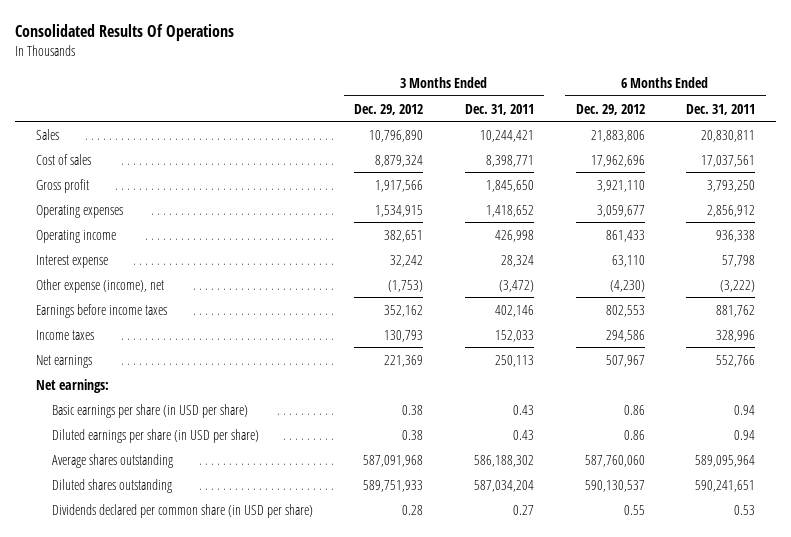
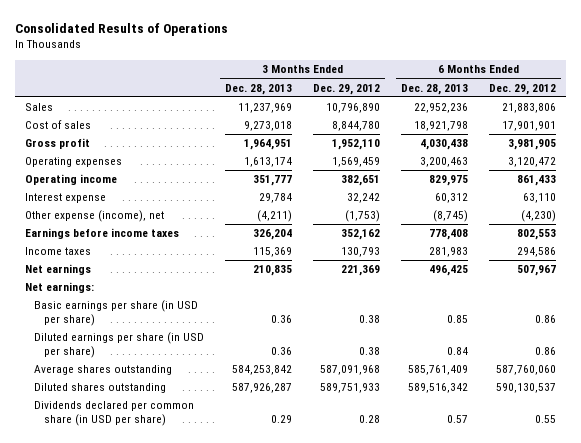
[15,24,235,42] Consolidated Results Of Operations -> [14,22,228,36] Consolidated Results of Operations
[464,103,534,115] Dec. 31, 2011 -> none
[686,103,756,115] Dec. 31, 2011 -> none
none -> [225,83,293,95] Dec. 28, 2013
none -> [401,83,469,95] Dec. 28, 2013
[375,154,424,167] 8,879,324 -> [332,121,381,132] 8,844,780
[590,154,645,167] 17,962,696 -> [502,121,557,132] 17,901,901
[375,179,424,192] 1,917,566 -> [332,139,381,151] 1,952,110
[596,179,645,192] 3,921,110 -> [508,139,557,151] 3,981,905
[375,204,424,217] 1,534,915 -> [332,157,381,168] 1,569,459
[596,204,645,217] 3,059,677 -> [508,157,557,168] 3,120,472

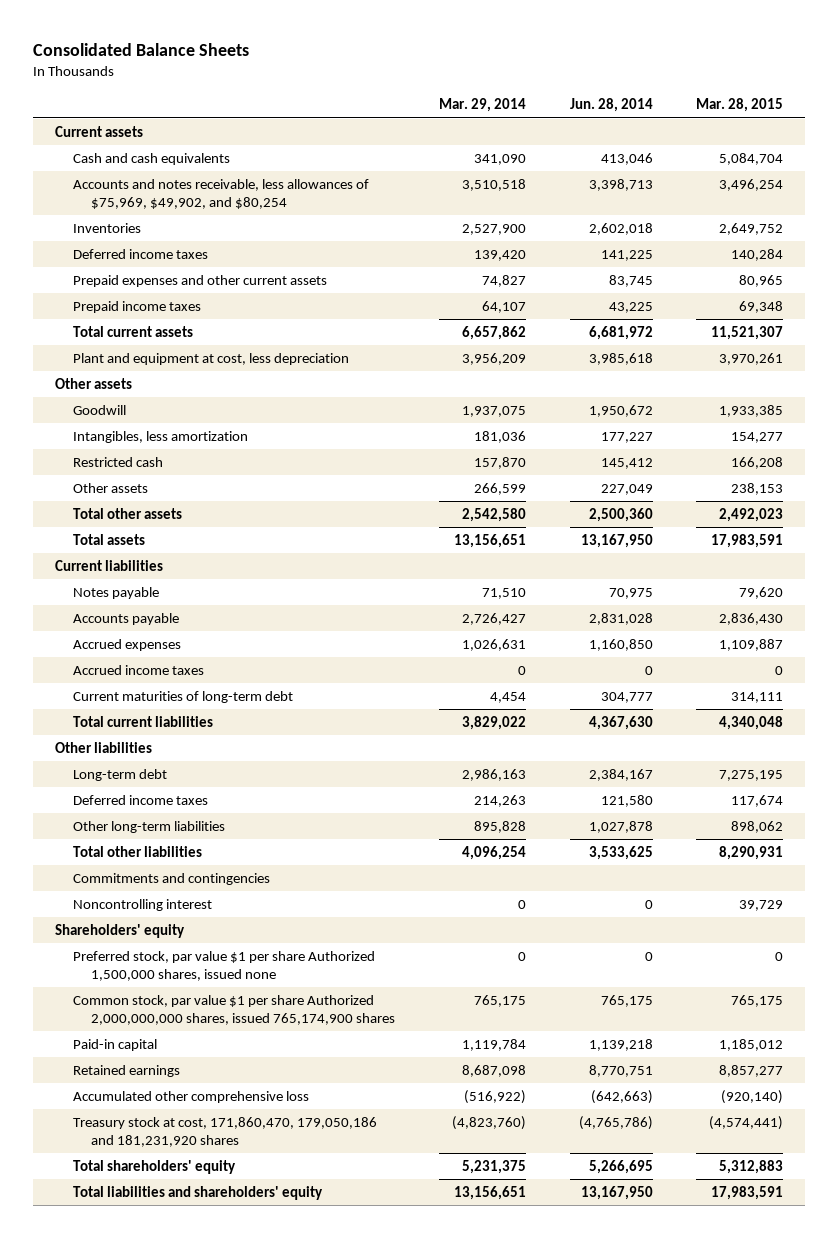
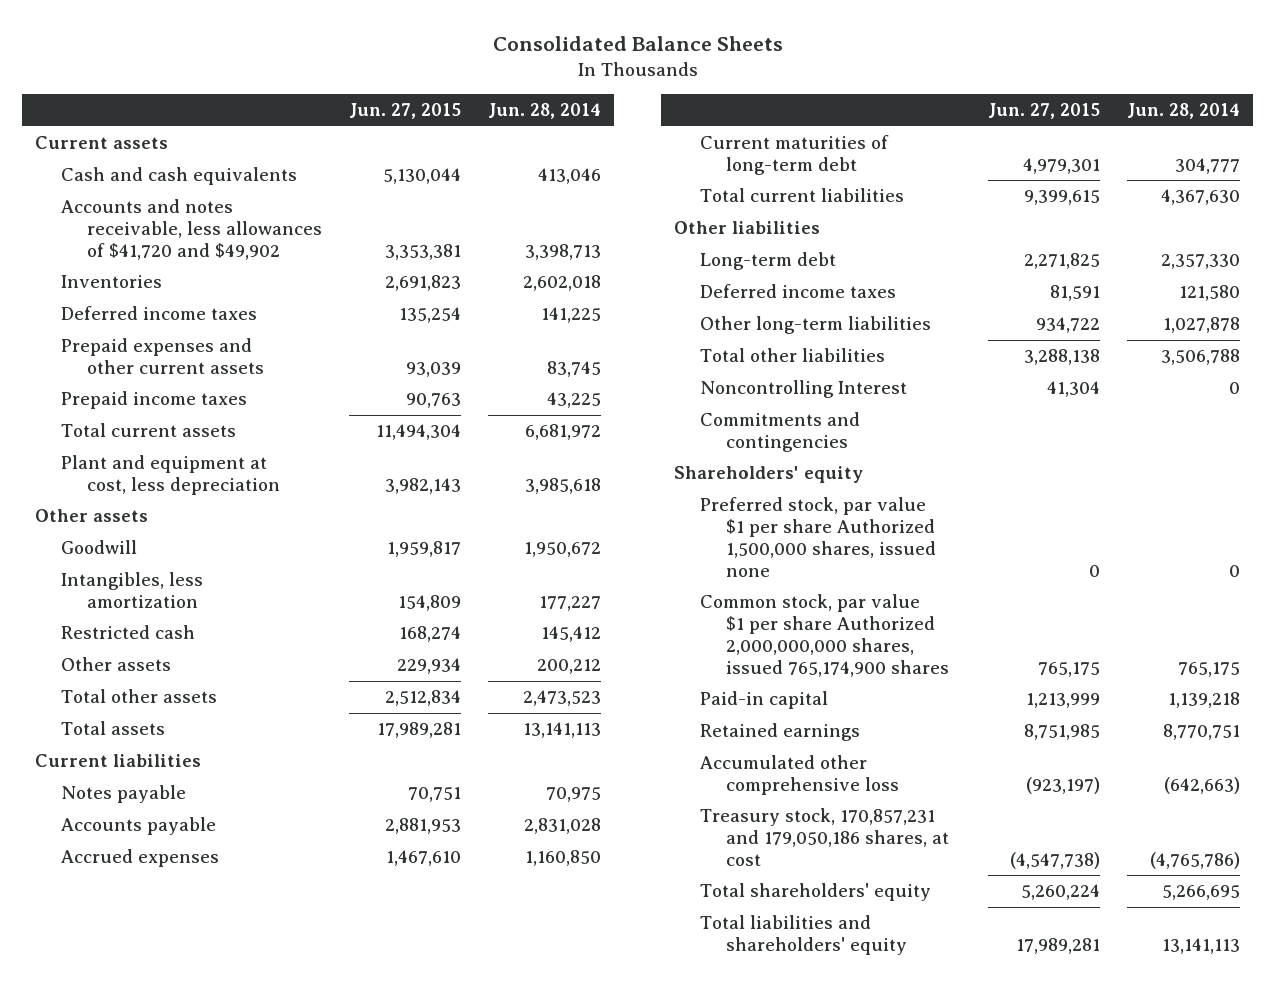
[438,98,526,113] Mar. 29, 2014 -> none
[696,98,784,113] Mar. 28, 2015 -> none
none -> [349,103,462,120] Jun. 27, 2015
[72,178,369,209] Accounts and notes receivable, less allowances of $75,969, $49,902, and $80,254 -> [61,199,323,260] Accounts and notes receivable, less allowances of $41,720 and $49,902
[600,483,653,495] 227,049 -> [537,659,602,675] 200,212
[588,507,653,522] 2,500,360 -> [523,690,602,707] 2,473,523
[580,533,653,548] 13,167,950 -> [523,722,602,739] 13,141,113
[72,664,204,675] Accrued income taxes -> none
[588,768,653,781] 2,384,167 -> [1160,254,1240,270] 2,357,330
[588,845,653,860] 3,533,625 -> [1160,349,1240,366] 3,506,788
none -> [700,380,908,399] Noncontrolling Interest
[72,898,212,911] Noncontrolling interest -> none
[72,1116,377,1147] Treasury stock at cost, 171,860,470, 179,050,186 and 181,231,920 shares -> [700,808,950,866] Treasury stock, 170,857,231 and 179,050,186 shares, at cost
[580,1185,653,1200] 13,167,950 -> [1161,938,1240,955] 13,141,113

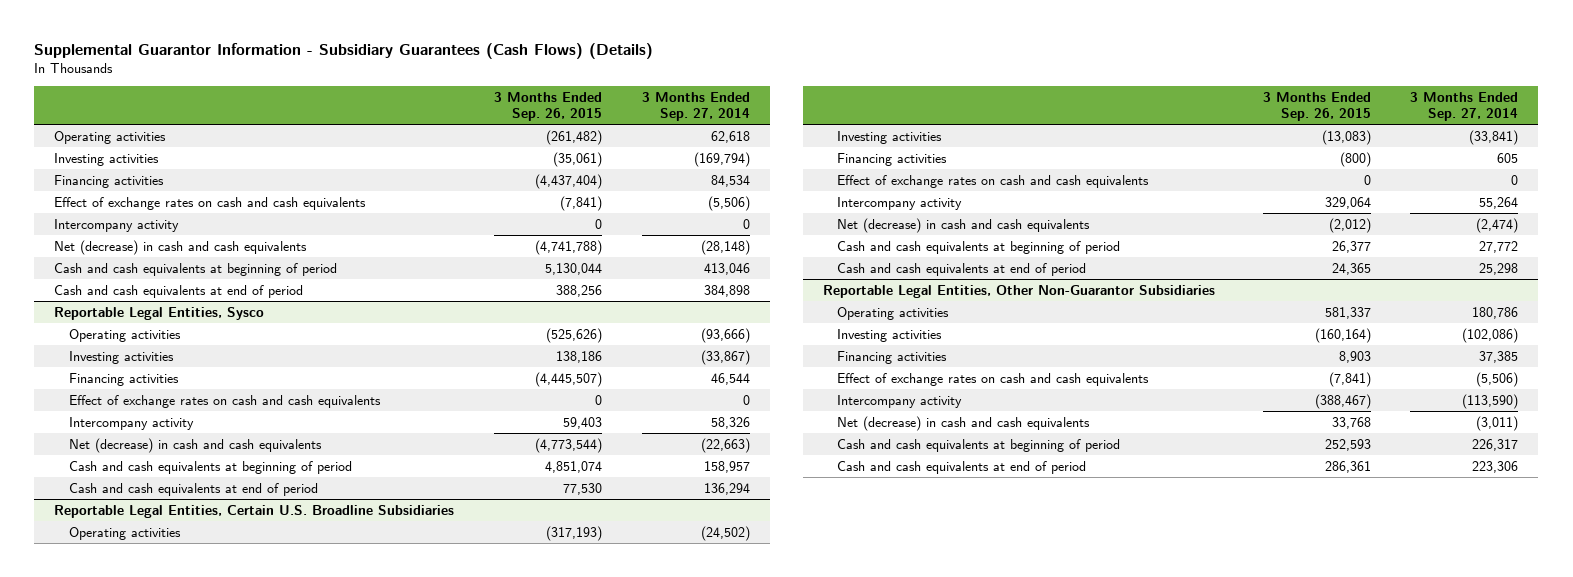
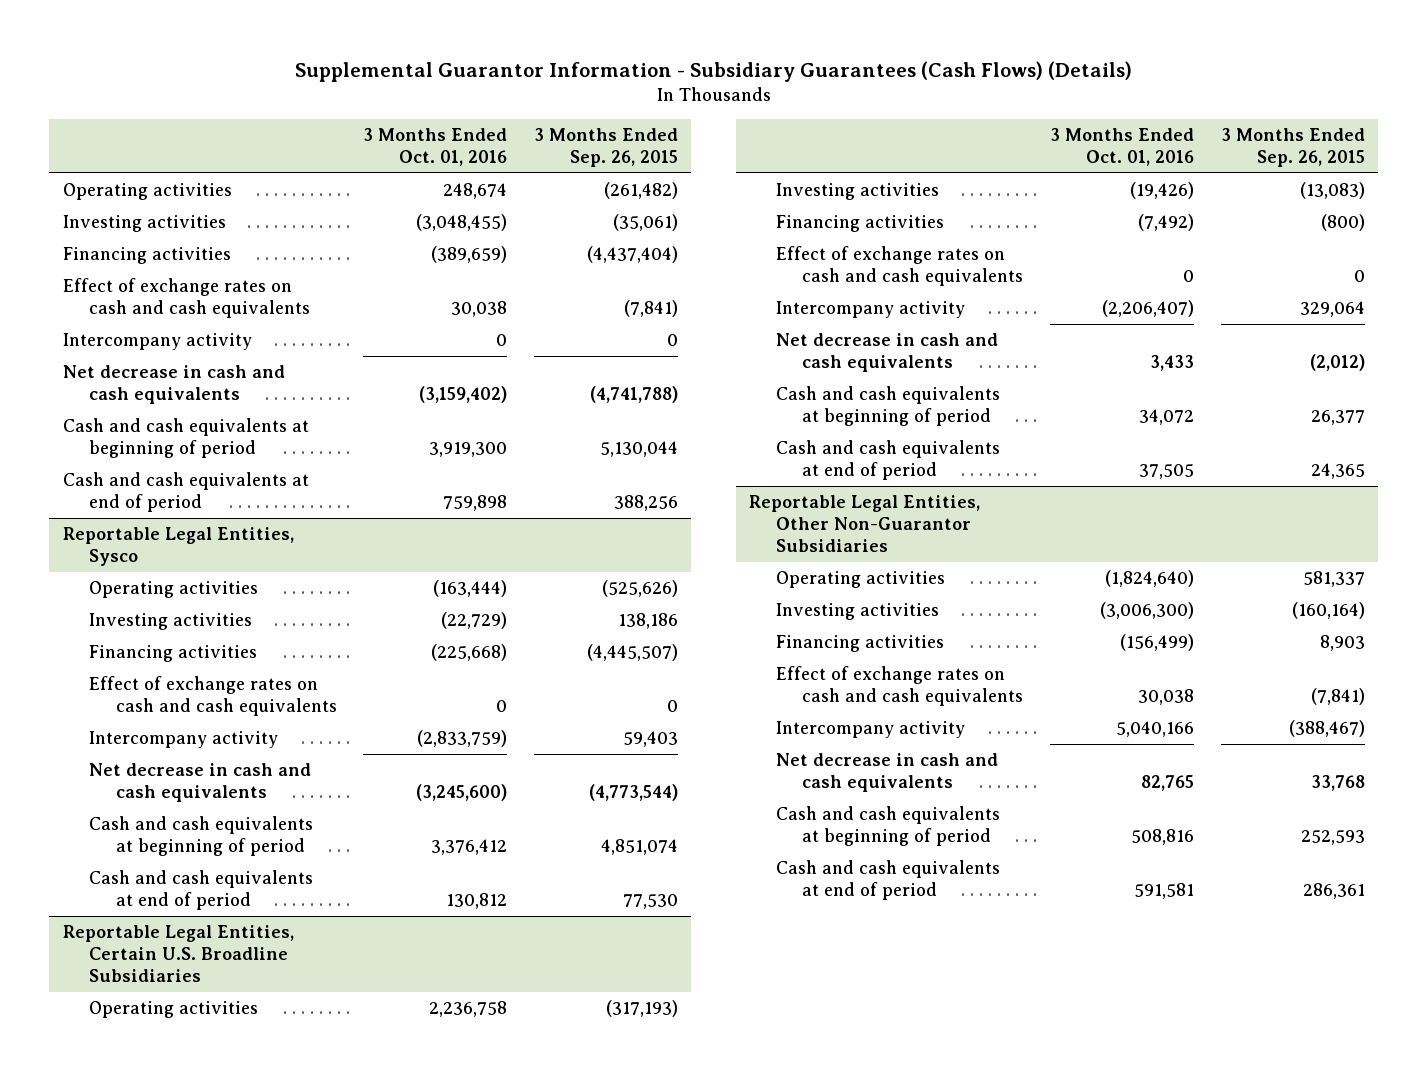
[641,91,750,122] 3 Months Ended Sep. 27, 2014 -> none
none -> [363,127,508,166] 3 Months Ended Oct. 01, 2016
[54,239,308,255] Net (decrease) in cash and cash equivalents -> [62,365,285,405] Net decrease in cash and cash equivalents
[68,437,322,453] Net (decrease) in cash and cash equivalents -> [89,763,312,803] Net decrease in cash and cash equivalents
[837,217,1091,233] Net (decrease) in cash and cash equivalents -> [775,333,998,373] Net decrease in cash and cash equivalents
[837,415,1091,431] Net (decrease) in cash and cash equivalents -> [775,753,998,793] Net decrease in cash and cash equivalents

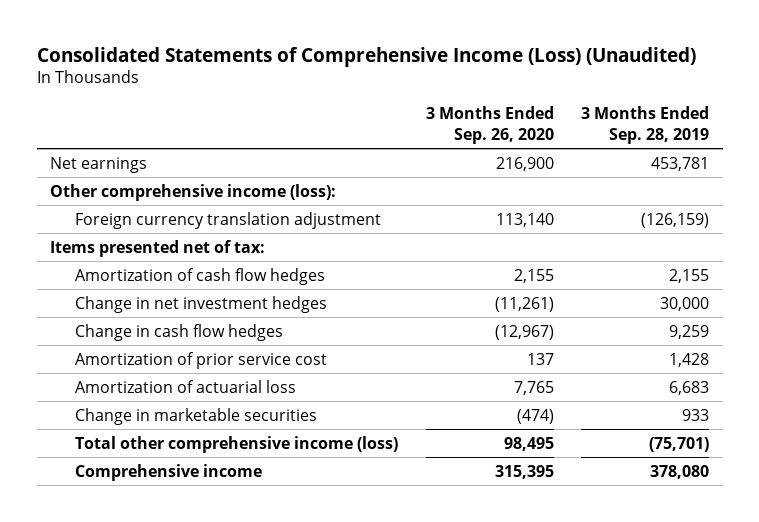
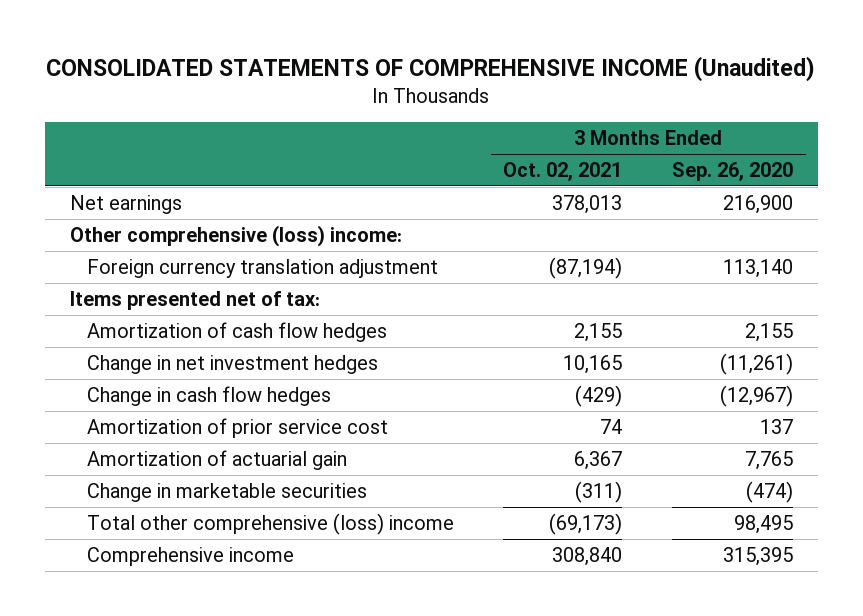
[36,46,696,67] Consolidated Statements of Comprehensive Income (Loss) (Unaudited) -> [46,55,816,82] CONSOLIDATED STATEMENTS OF COMPREHENSIVE INCOME (Unaudited)
[580,106,709,145] 3 Months Ended Sep. 28, 2019 -> none
none -> [503,161,623,181] Oct. 02, 2021
[50,183,337,201] Other comprehensive income (loss): -> [69,224,402,247] Other comprehensive (loss) income:
[75,379,297,393] Amortization of actuarial loss -> [86,449,347,470] Amortization of actuarial gain
[75,435,399,453] Total other comprehensive income (loss) -> [86,512,454,535] Total other comprehensive (loss) income

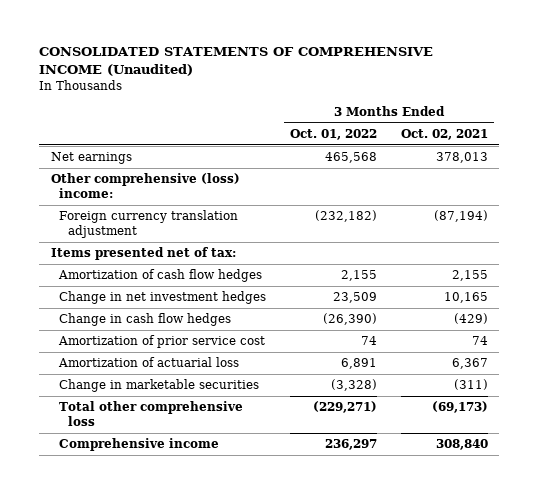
[672,161,794,181] Sep. 26, 2020 -> none
none -> [290,129,378,141] Oct. 01, 2022
[86,449,347,470] Amortization of actuarial gain -> [58,357,240,368] Amortization of actuarial loss
[86,512,454,535] Total other comprehensive (loss) income -> [59,401,244,426] Total other comprehensive loss

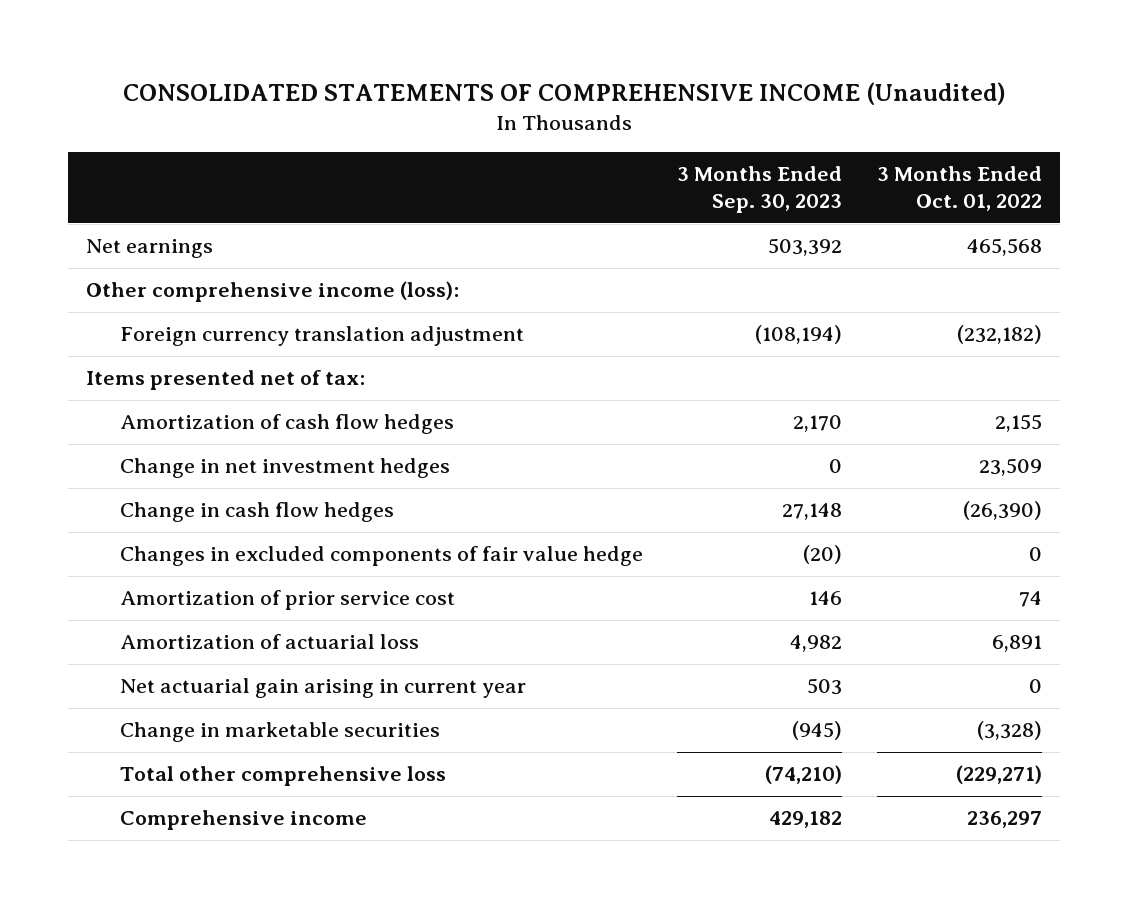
[400,129,488,141] Oct. 02, 2021 -> none
none -> [677,165,843,214] 3 Months Ended Sep. 30, 2023
[50,173,240,198] Other comprehensive (loss) income: -> [85,281,459,303] Other comprehensive income (loss):
none -> [119,546,643,567] Changes in excluded components of fair value hedge
none -> [119,678,526,699] Net actuarial gain arising in current year

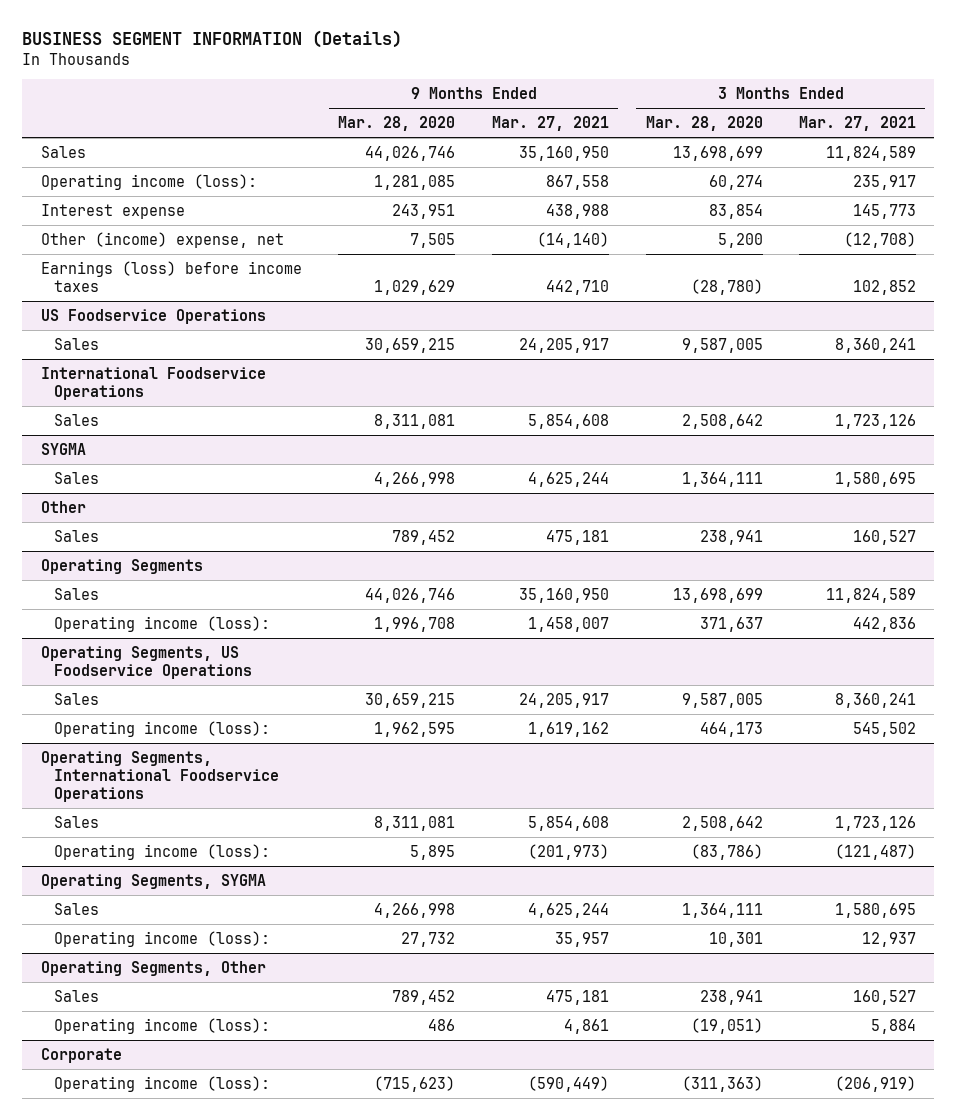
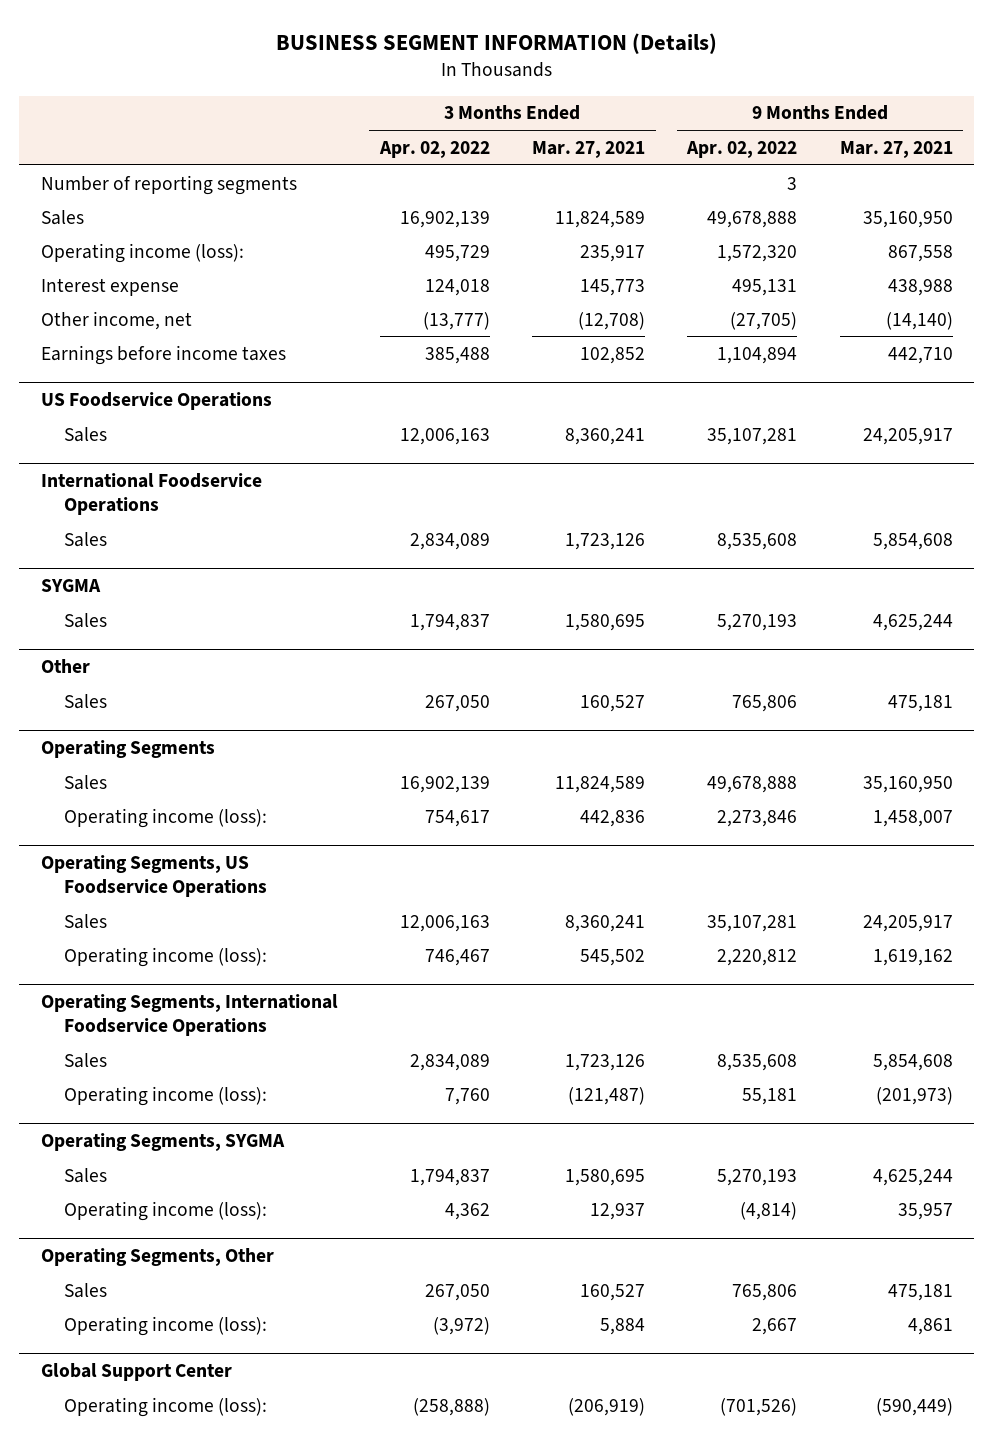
[338,116,456,132] Mar. 28, 2020 -> none
[645,116,763,132] Mar. 28, 2020 -> none
none -> [378,140,490,158] Apr. 02, 2022
none -> [686,140,798,158] Apr. 02, 2022
none -> [40,174,297,195] Number of reporting segments
[40,231,284,248] Other (income) expense, net -> [40,310,192,330] Other income, net
[40,260,302,292] Earnings (loss) before income taxes -> [40,344,286,365] Earnings before income taxes
[40,1047,122,1063] Corporate -> [40,1362,232,1381] Global Support Center

